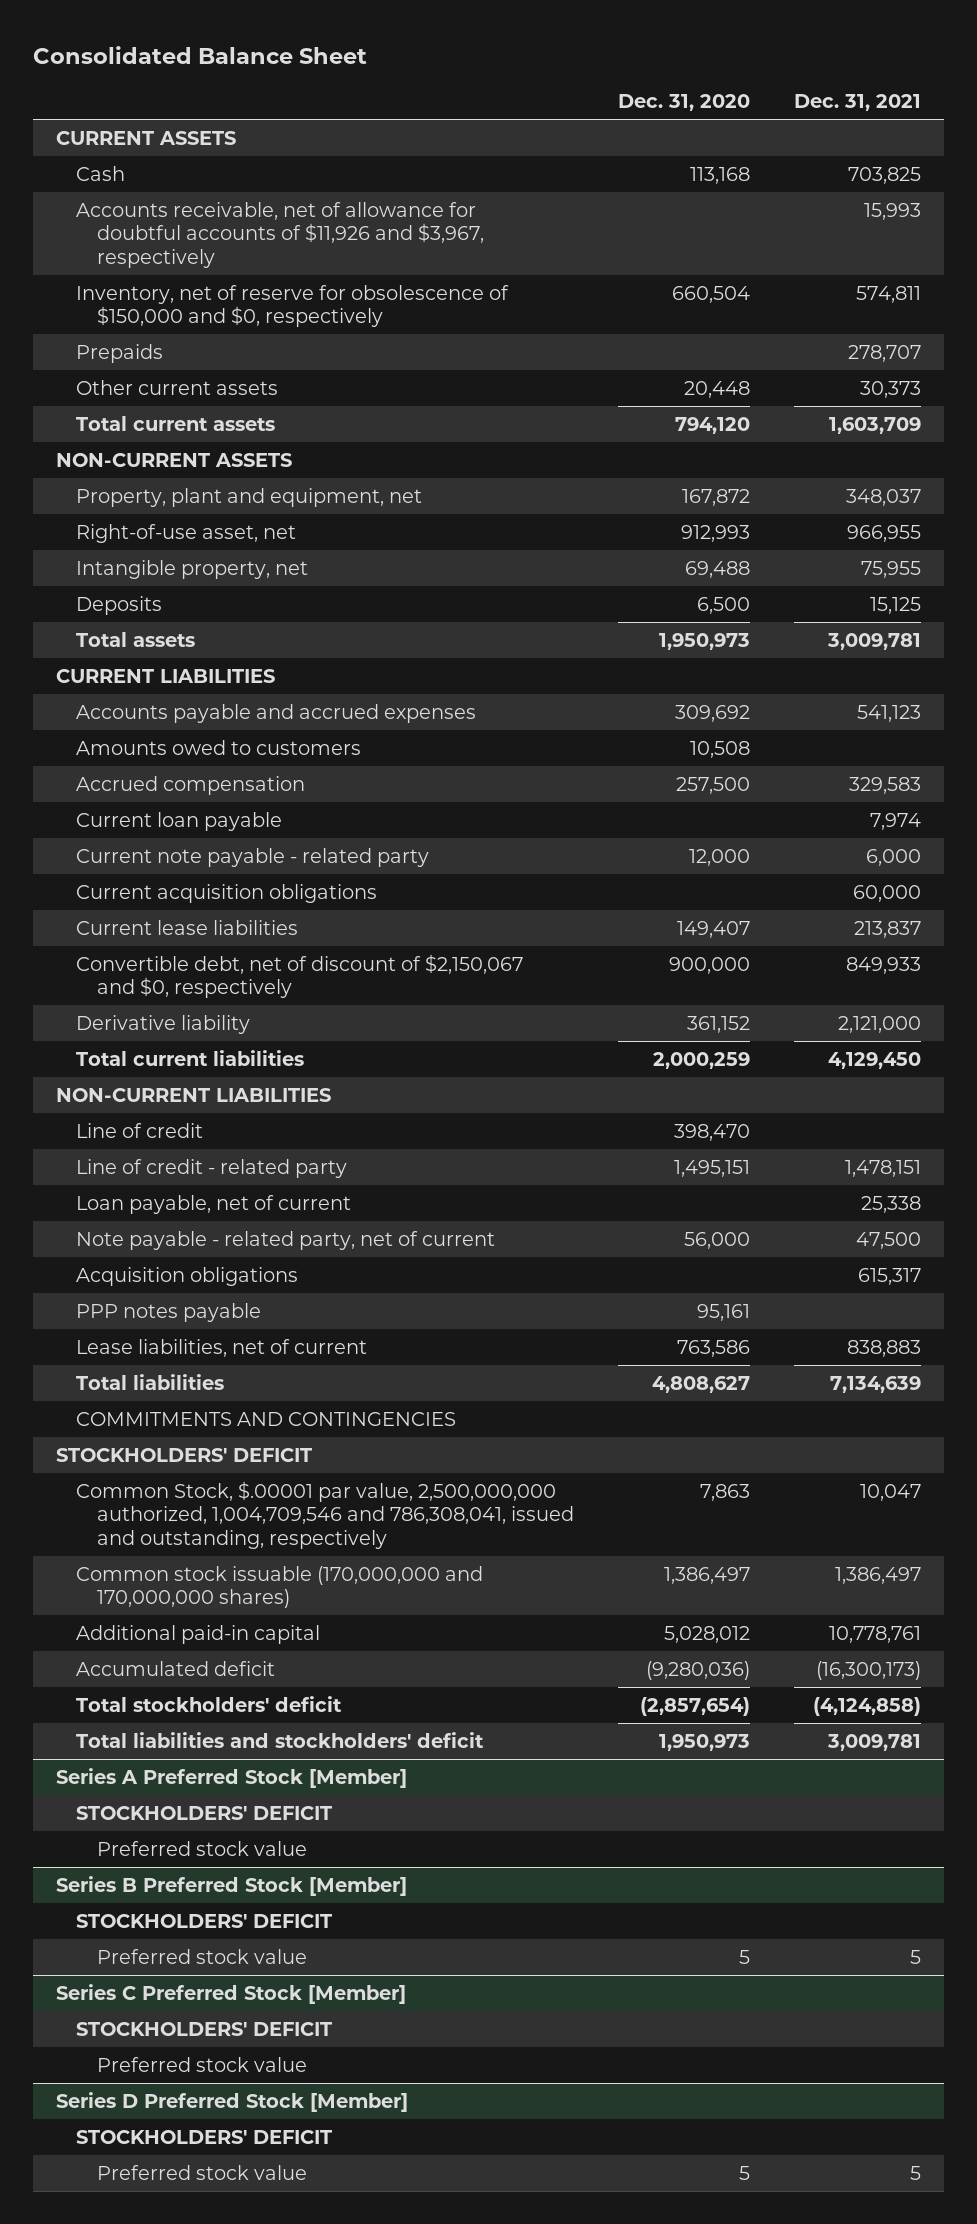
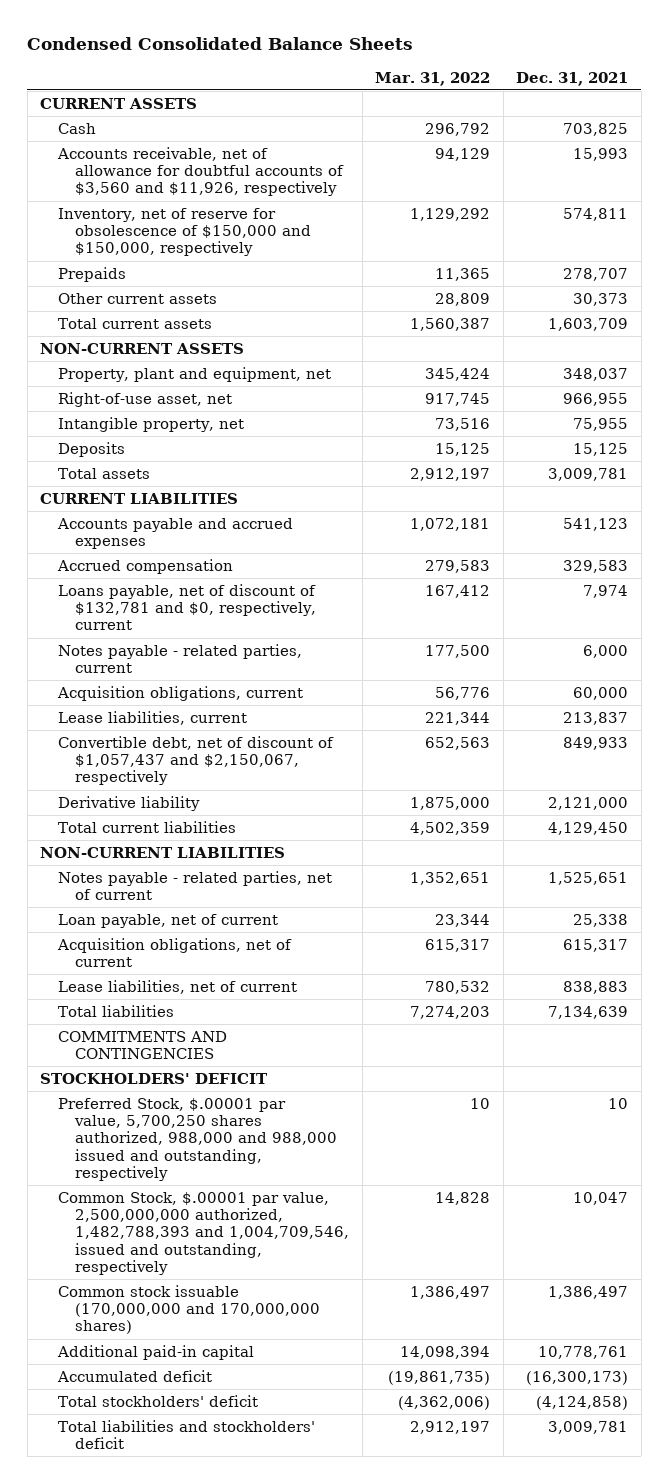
[33,45,368,64] Consolidated Balance Sheet -> [27,37,414,51] Condensed Consolidated Balance Sheets
[618,93,751,111] Dec. 31, 2020 -> none
none -> [375,71,491,86] Mar. 31, 2022
[76,201,485,268] Accounts receivable, net of allowance for doubtful accounts of $11,926 and $3,967, respectively -> [56,146,345,197] Accounts receivable, net of allowance for doubtful accounts of $3,560 and $11,926, respectively
[76,284,510,328] Inventory, net of reserve for obsolescence of $150,000 and $0, respectively -> [57,207,312,257] Inventory, net of reserve for obsolescence of $150,000 and $150,000, respectively
[76,739,362,755] Amounts owed to customers -> none
[76,811,283,831] Current loan payable -> [57,583,317,631] Loans payable, net of discount of $132,781 and $0, respectively, current
[76,847,430,867] Current note payable - related party -> [57,643,302,674] Notes payable - related parties, current
[76,883,378,903] Current acquisition obligations -> [56,685,303,701] Acquisition obligations, current
[76,919,299,935] Current lease liabilities -> [57,710,247,725] Lease liabilities, current
[76,953,524,999] Convertible debt, net of discount of $2,150,067 and $0, respectively -> [57,735,334,786] Convertible debt, net of discount of $1,057,437 and $2,150,067, respectively
[76,1122,204,1138] Line of credit -> none
[76,1158,348,1178] Line of credit - related party -> none
none -> [57,870,332,901] Notes payable - related parties, net of current
[76,1230,496,1250] Note payable - related party, net of current -> none
[76,1302,262,1322] PPP notes payable -> none
[76,1266,299,1286] Acquisition obligations -> [56,937,292,968] Acquisition obligations, net of current
none -> [57,1097,338,1182] Preferred Stock, $.00001 par value, 5,700,250 shares authorized, 988,000 and 988,000 issued and outstanding, respectively
[76,1480,575,1549] Common Stock, $.00001 par value, 2,500,000,000 authorized, 1,004,709,546 and 786,308,041, issued and outstanding, respectively -> [57,1191,350,1276] Common Stock, $.00001 par value, 2,500,000,000 authorized, 1,482,788,393 and 1,004,709,546, issued and outstanding, respectively
[55,1767,407,1788] Series A Preferred Stock [Member] -> none
[76,1805,333,1820] STOCKHOLDERS' DEFICIT -> none
[97,1840,308,1856] Preferred stock value -> none
[55,1875,407,1896] Series B Preferred Stock [Member] -> none
[76,1913,333,1928] STOCKHOLDERS' DEFICIT -> none
[97,1948,308,1964] Preferred stock value -> none
[55,1983,406,2004] Series C Preferred Stock [Member] -> none
[76,2021,333,2036] STOCKHOLDERS' DEFICIT -> none
[97,2056,308,2072] Preferred stock value -> none
[55,2091,408,2112] Series D Preferred Stock [Member] -> none
[76,2129,333,2144] STOCKHOLDERS' DEFICIT -> none
[97,2164,308,2180] Preferred stock value -> none

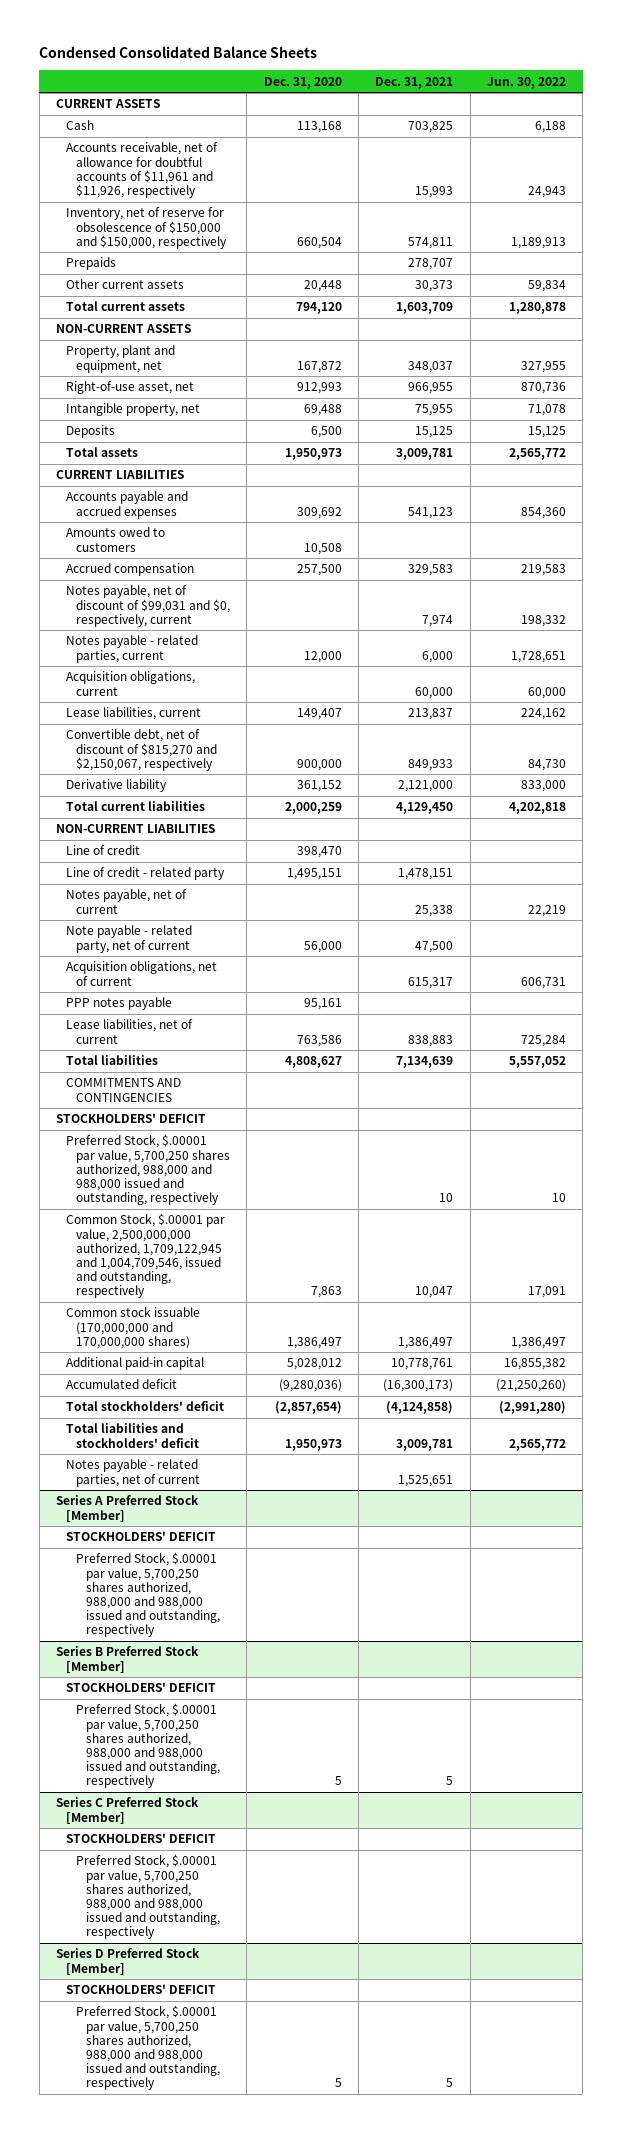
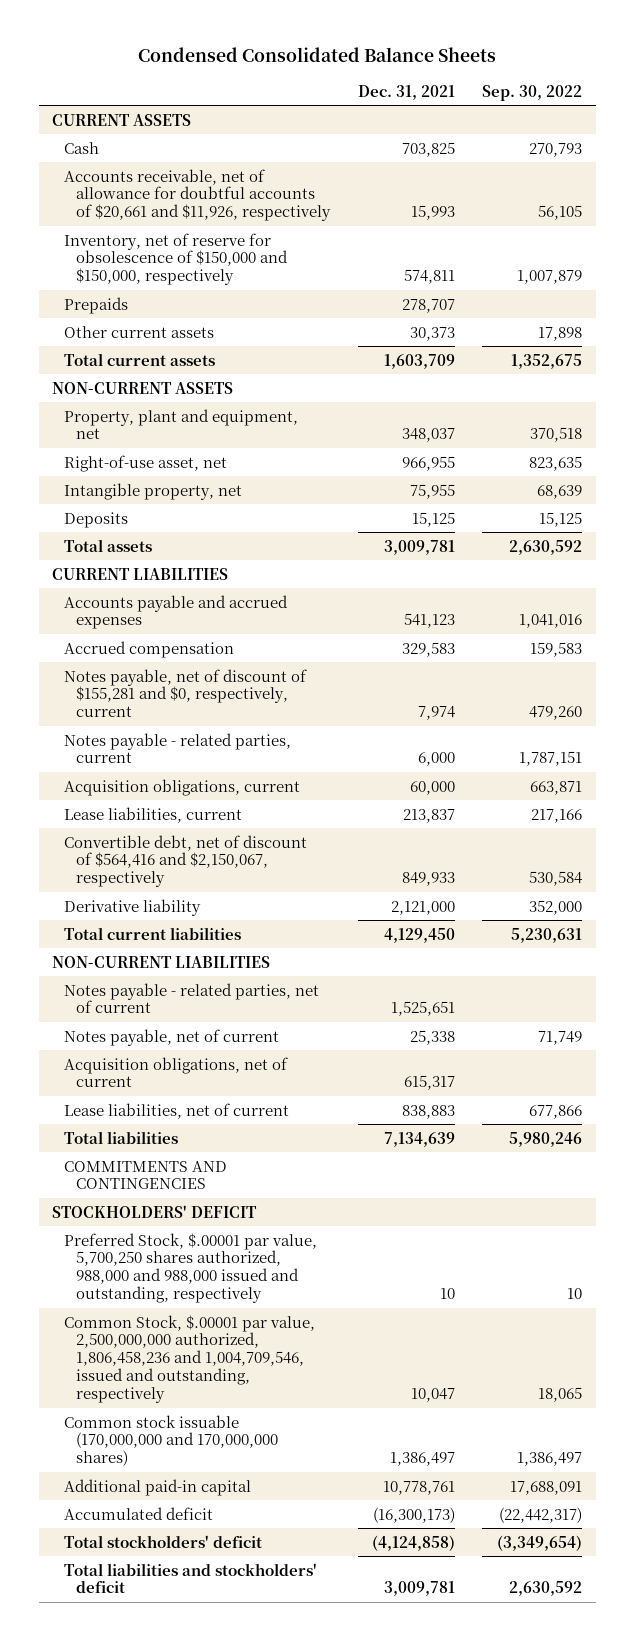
[263,76,342,89] Dec. 31, 2020 -> none
[486,76,566,89] Jun. 30, 2022 -> none
none -> [482,84,583,101] Sep. 30, 2022
[66,142,219,198] Accounts receivable, net of allowance for doubtful accounts of $11,961 and $11,926, respectively -> [64,168,332,222] Accounts receivable, net of allowance for doubtful accounts of $20,661 and $11,926, respectively
[66,527,166,552] Amounts owed to customers -> none
[66,585,231,627] Notes payable, net of discount of $99,031 and $0, respectively, current -> [64,668,308,718] Notes payable, net of discount of $155,281 and $0, respectively, current
[66,729,218,771] Convertible debt, net of discount of $815,270 and $2,150,067, respectively -> [64,834,308,888] Convertible debt, net of discount of $564,416 and $2,150,067, respectively
[66,845,141,856] Line of credit -> none
[66,867,226,881] Line of credit - related party -> none
[66,1459,201,1487] Notes payable - related parties, net of current -> [64,982,320,1014] Notes payable - related parties, net of current
[66,925,193,953] Note payable - related party, net of current -> none
[66,997,173,1011] PPP notes payable -> none
[66,1213,226,1299] Common Stock, $.00001 par value, 2,500,000,000 authorized, 1,709,122,945 and 1,004,709,546, issued and outstanding, respectively -> [64,1314,316,1404] Common Stock, $.00001 par value, 2,500,000,000 authorized, 1,806,458,236 and 1,004,709,546, issued and outstanding, respectively
[56,1495,200,1522] Series A Preferred Stock [Member] -> none
[66,1531,217,1542] STOCKHOLDERS' DEFICIT -> none
[76,1552,221,1638] Preferred Stock, $.00001 par value, 5,700,250 shares authorized, 988,000 and 988,000 issued and outstanding, respectively -> none
[56,1646,200,1673] Series B Preferred Stock [Member] -> none
[66,1682,217,1693] STOCKHOLDERS' DEFICIT -> none
[76,1703,221,1789] Preferred Stock, $.00001 par value, 5,700,250 shares authorized, 988,000 and 988,000 issued and outstanding, respectively -> none
[56,1797,200,1824] Series C Preferred Stock [Member] -> none
[66,1833,217,1844] STOCKHOLDERS' DEFICIT -> none
[76,1854,221,1940] Preferred Stock, $.00001 par value, 5,700,250 shares authorized, 988,000 and 988,000 issued and outstanding, respectively -> none
[56,1948,201,1975] Series D Preferred Stock [Member] -> none
[66,1984,217,1995] STOCKHOLDERS' DEFICIT -> none
[76,2005,221,2091] Preferred Stock, $.00001 par value, 5,700,250 shares authorized, 988,000 and 988,000 issued and outstanding, respectively -> none

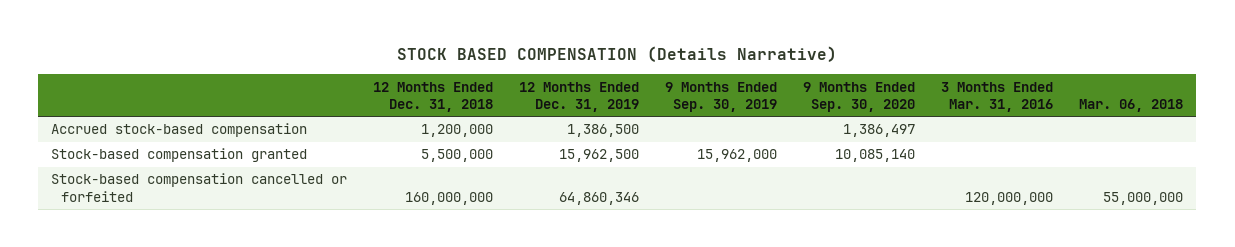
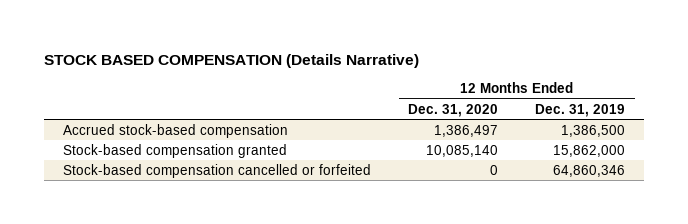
[373,81,494,113] 12 Months Ended Dec. 31, 2018 -> none
[665,81,778,113] 9 Months Ended Sep. 30, 2019 -> none
[803,81,916,113] 9 Months Ended Sep. 30, 2020 -> none
[941,81,1054,113] 3 Months Ended Mar. 31, 2016 -> none
[1079,99,1184,113] Mar. 06, 2018 -> none
none -> [408,103,499,117] Dec. 31, 2020
[559,149,640,163] 15,962,500 -> [553,144,626,157] 15,862,000

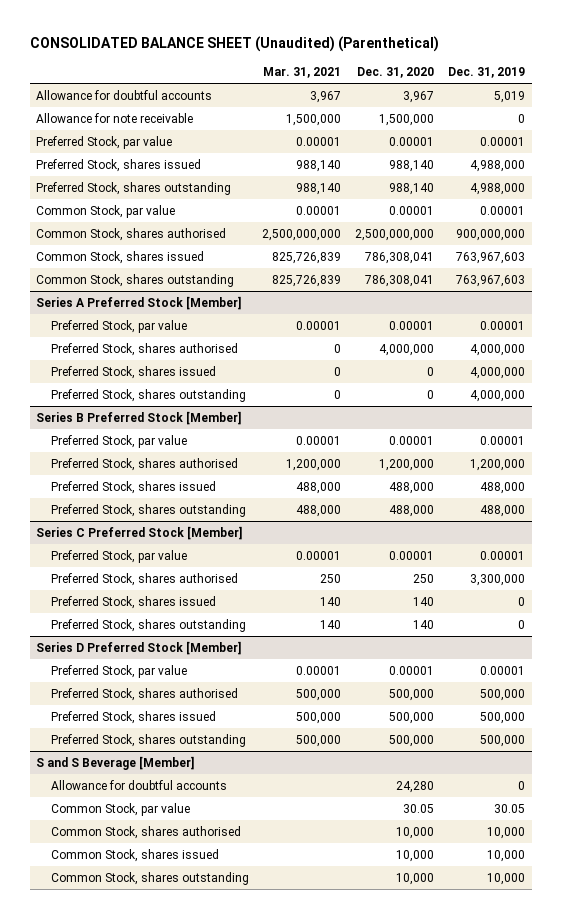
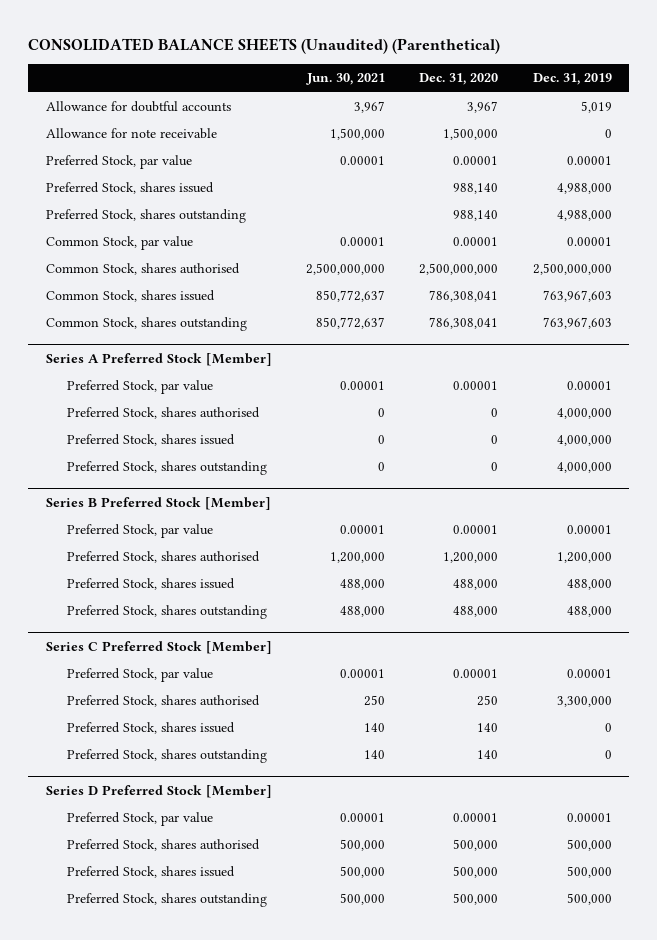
[29,36,439,53] CONSOLIDATED BALANCE SHEET (Unaudited) (Parenthetical) -> [28,38,501,55] CONSOLIDATED BALANCE SHEETS (Unaudited) (Parenthetical)
[263,66,342,78] Mar. 31, 2021 -> none
none -> [305,73,385,86] Jun. 30, 2021
[455,228,525,241] 900,000,000 -> [532,263,612,276] 2,500,000,000
[379,343,435,356] 4,000,000 -> [491,408,499,418] 0
[36,755,195,770] S and S Beverage [Member] -> none
[50,779,227,790] Allowance for doubtful accounts -> none
[50,802,190,816] Common Stock, par value -> none
[50,825,241,839] Common Stock, shares authorised -> none
[50,848,219,862] Common Stock, shares issued -> none
[50,871,249,885] Common Stock, shares outstanding -> none

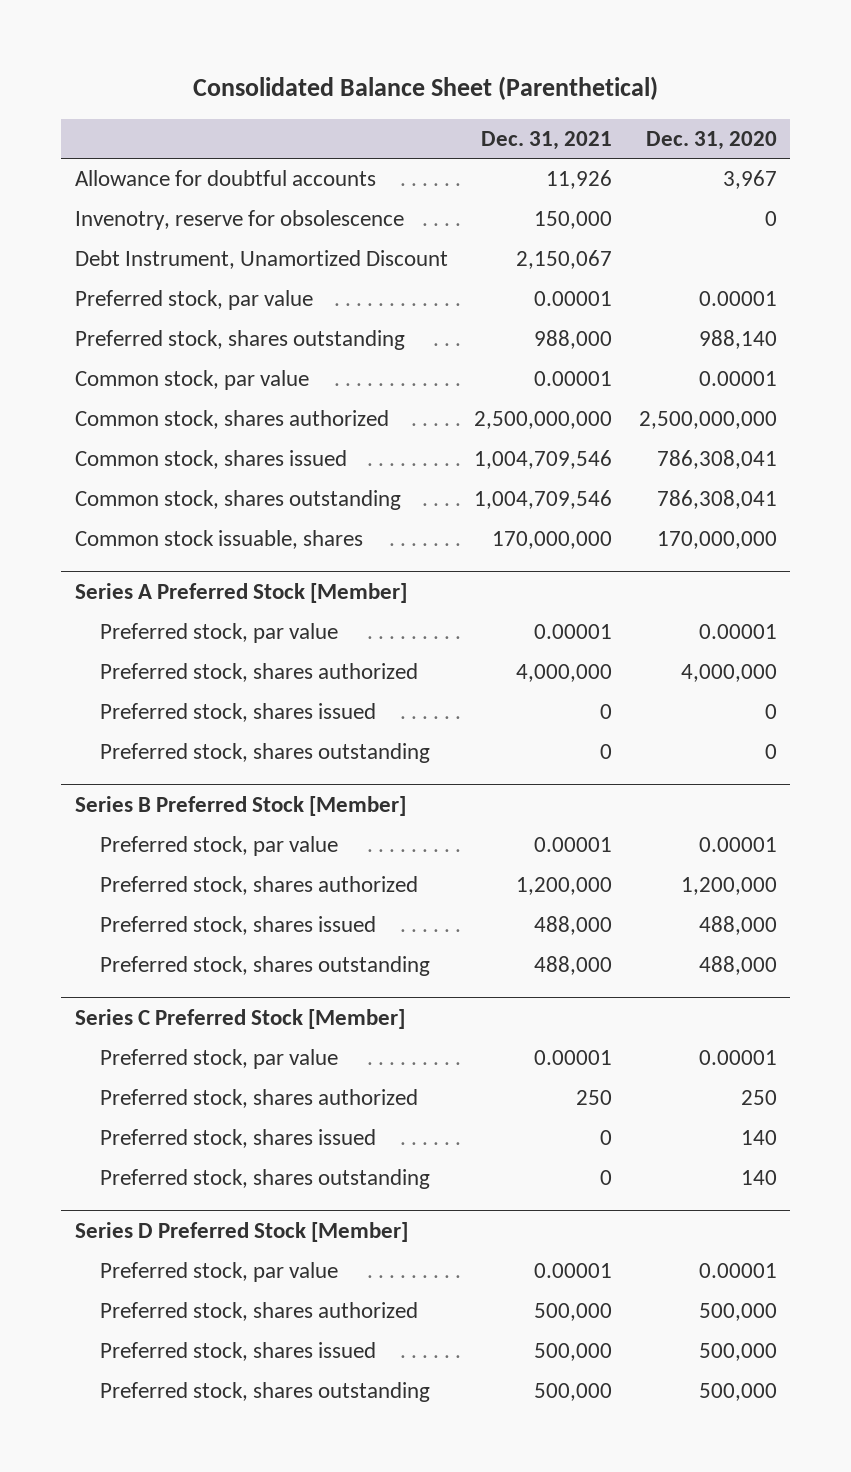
[28,38,501,55] CONSOLIDATED BALANCE SHEETS (Unaudited) (Parenthetical) -> [192,76,658,101] Consolidated Balance Sheet (Parenthetical)
[305,73,385,86] Jun. 30, 2021 -> none
[532,73,612,86] Dec. 31, 2019 -> none
none -> [481,130,613,150] Dec. 31, 2021
[45,128,217,140] Allowance for note receivable -> none
[45,182,214,195] Preferred Stock, shares issued -> none
none -> [74,210,404,231] Invenotry, reserve for obsolescence
none -> [74,250,448,270] Debt Instrument, Unamortized Discount
[45,155,192,170] Preferred Stock, par value -> [74,290,313,311] Preferred stock, par value
[45,209,246,224] Preferred Stock, shares outstanding -> [74,330,405,351] Preferred stock, shares outstanding
[45,236,193,251] Common Stock, par value -> [74,370,309,391] Common stock, par value
[45,263,240,276] Common Stock, shares authorised -> [74,410,389,430] Common stock, shares authorized
[45,290,215,303] Common Stock, shares issued -> [74,450,347,470] Common stock, shares issued
[45,317,247,332] Common Stock, shares outstanding -> [74,490,401,511] Common stock, shares outstanding
none -> [74,530,363,550] Common stock issuable, shares
[67,380,214,395] Preferred Stock, par value -> [99,623,338,644] Preferred stock, par value
[67,407,261,420] Preferred Stock, shares authorised -> [99,663,418,683] Preferred stock, shares authorized
[491,408,499,418] 0 -> [680,664,777,683] 4,000,000
[67,434,236,447] Preferred Stock, shares issued -> [99,703,376,723] Preferred stock, shares issued
[67,461,268,476] Preferred Stock, shares outstanding -> [99,743,430,764] Preferred stock, shares outstanding
[67,524,214,539] Preferred Stock, par value -> [99,836,338,857] Preferred stock, par value
[67,551,261,564] Preferred Stock, shares authorised -> [99,876,418,896] Preferred stock, shares authorized
[67,578,236,591] Preferred Stock, shares issued -> [99,916,376,936] Preferred stock, shares issued
[67,605,268,620] Preferred Stock, shares outstanding -> [99,956,430,977] Preferred stock, shares outstanding
[67,668,214,683] Preferred Stock, par value -> [99,1049,338,1070] Preferred stock, par value
[67,695,261,708] Preferred Stock, shares authorised -> [99,1089,418,1109] Preferred stock, shares authorized
[67,722,236,735] Preferred Stock, shares issued -> [99,1129,376,1149] Preferred stock, shares issued
[67,749,268,764] Preferred Stock, shares outstanding -> [99,1169,430,1190] Preferred stock, shares outstanding
[67,812,214,827] Preferred Stock, par value -> [99,1262,338,1283] Preferred stock, par value
[67,839,261,852] Preferred Stock, shares authorised -> [99,1302,418,1322] Preferred stock, shares authorized
[67,866,236,879] Preferred Stock, shares issued -> [99,1342,376,1362] Preferred stock, shares issued
[67,893,268,908] Preferred Stock, shares outstanding -> [99,1382,430,1403] Preferred stock, shares outstanding

